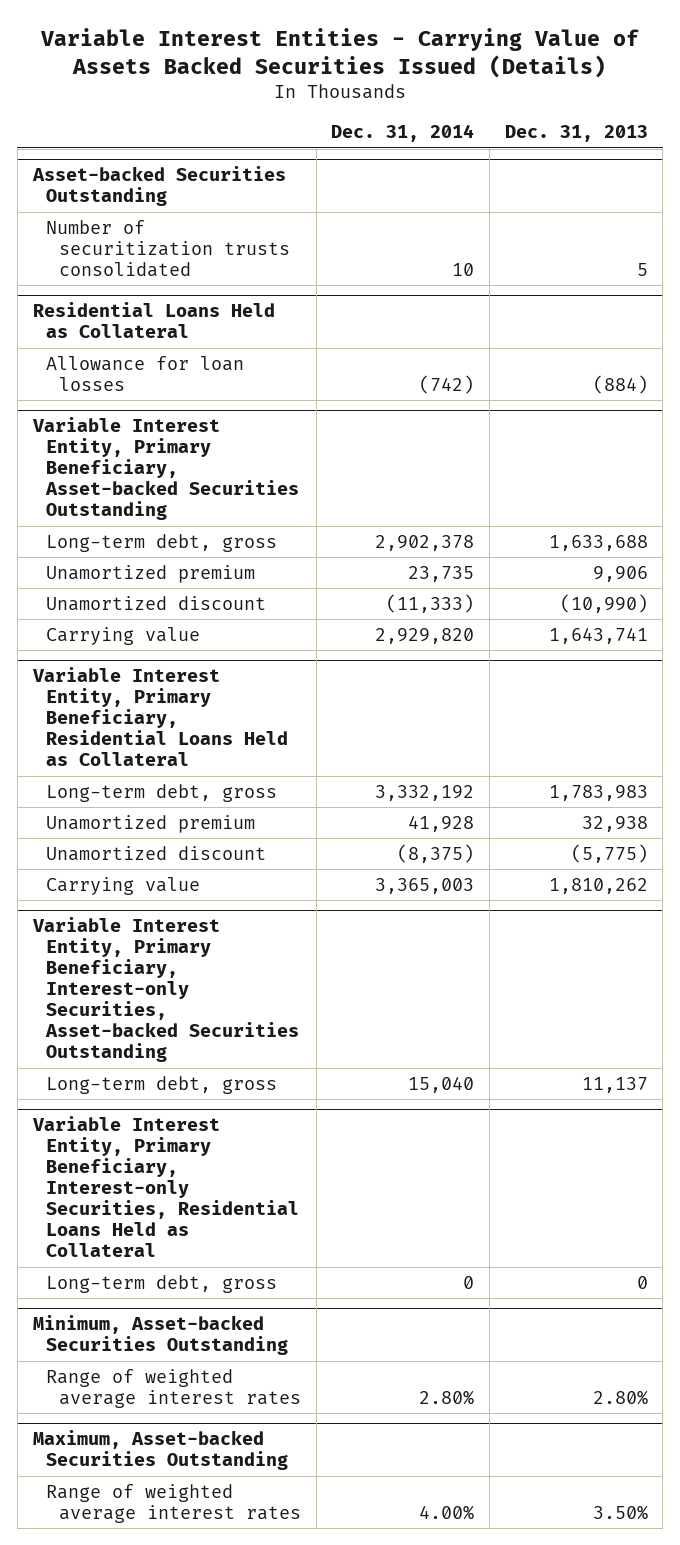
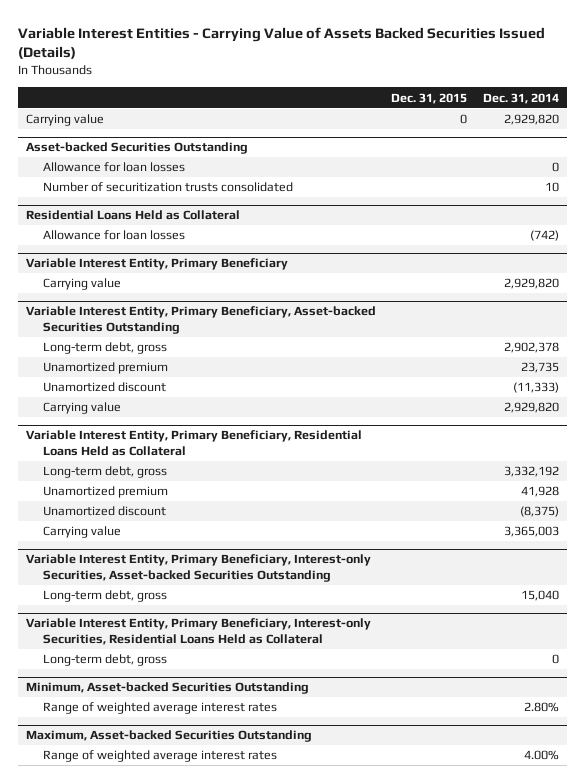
[504,125,648,143] Dec. 31, 2013 -> none
none -> [391,92,468,104] Dec. 31, 2015
none -> [25,114,104,127] Carrying value
none -> [43,162,186,173] Allowance for loan losses
none -> [25,258,288,271] Variable Interest Entity, Primary Beneficiary
none -> [43,278,122,291] Carrying value

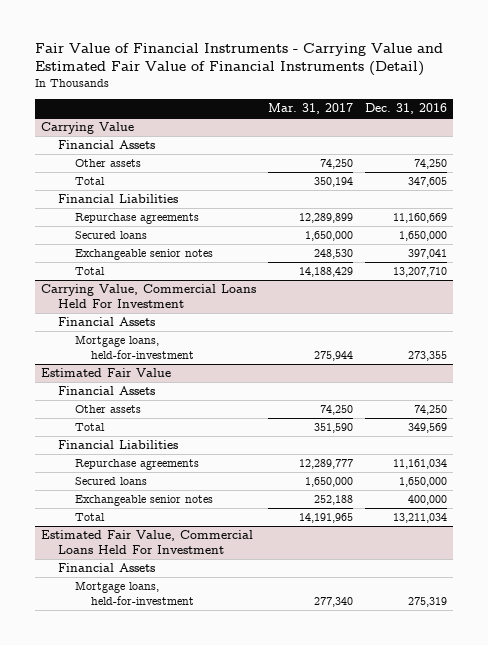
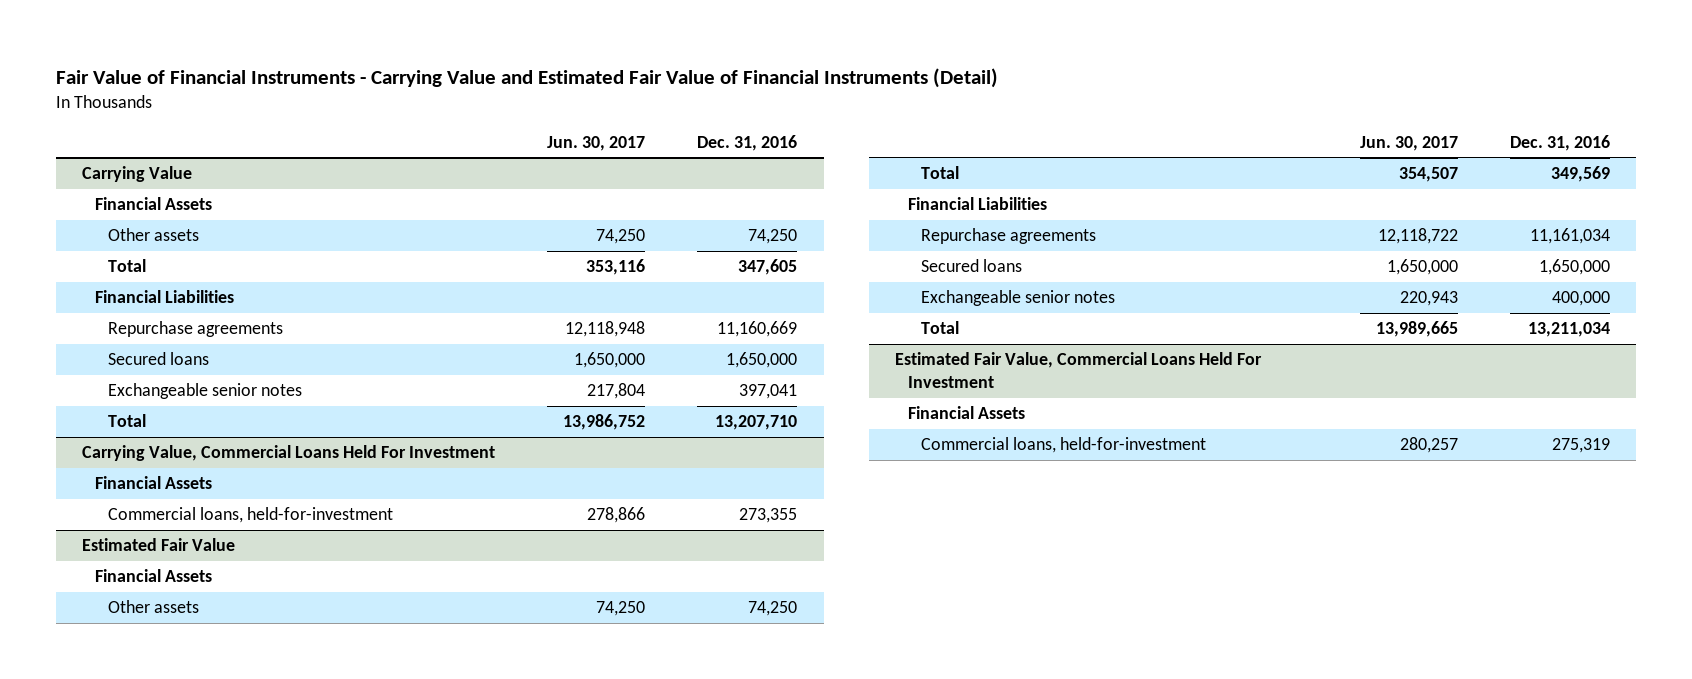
[268,103,354,115] Mar. 31, 2017 -> none
none -> [547,135,646,151] Jun. 30, 2017
[74,335,195,359] Mortgage loans, held-for-investment -> [108,507,394,524] Commercial loans, held-for-investment
[74,581,195,605] Mortgage loans, held-for-investment -> [920,437,1206,454] Commercial loans, held-for-investment

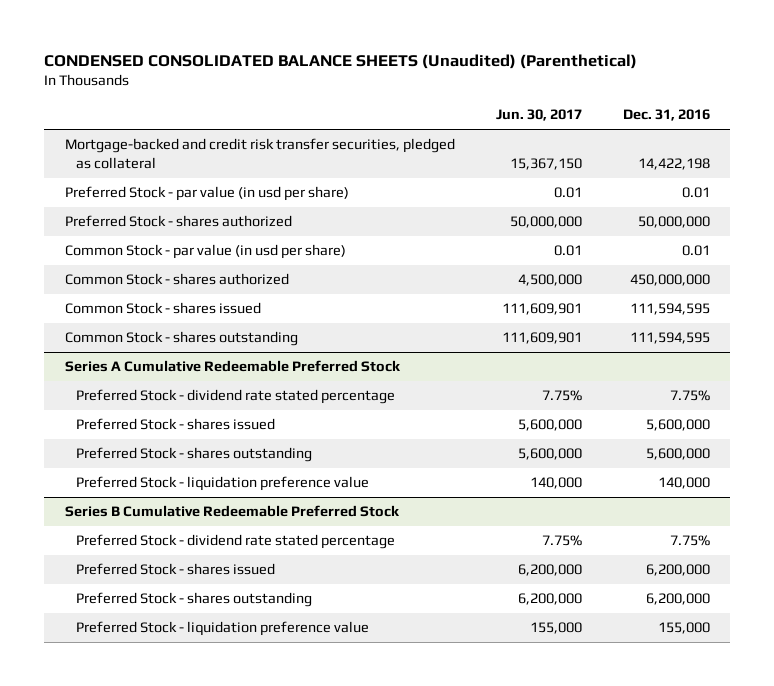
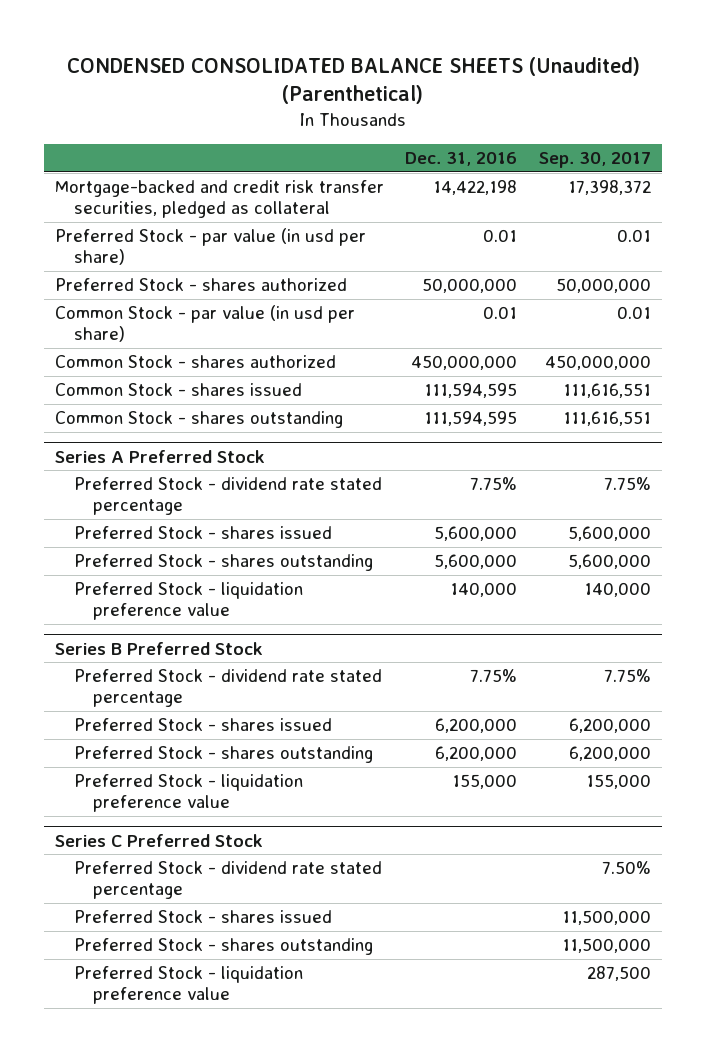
[495,109,582,122] Jun. 30, 2017 -> none
none -> [538,152,651,169] Sep. 30, 2017
[64,360,401,373] Series A Cumulative Redeemable Preferred Stock -> [54,449,265,463] Series A Preferred Stock
[64,505,400,518] Series B Cumulative Redeemable Preferred Stock -> [54,641,263,655] Series B Preferred Stock
none -> [54,833,263,847] Series C Preferred Stock
none -> [73,861,382,900] Preferred Stock - dividend rate stated percentage
none -> [73,910,332,924] Preferred Stock - shares issued
none -> [73,938,373,956] Preferred Stock - shares outstanding
none -> [73,966,303,1005] Preferred Stock - liquidation preference value

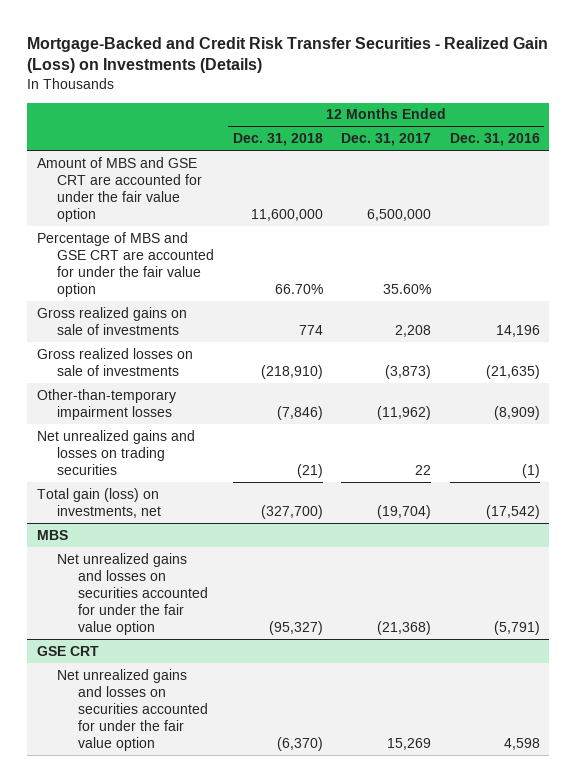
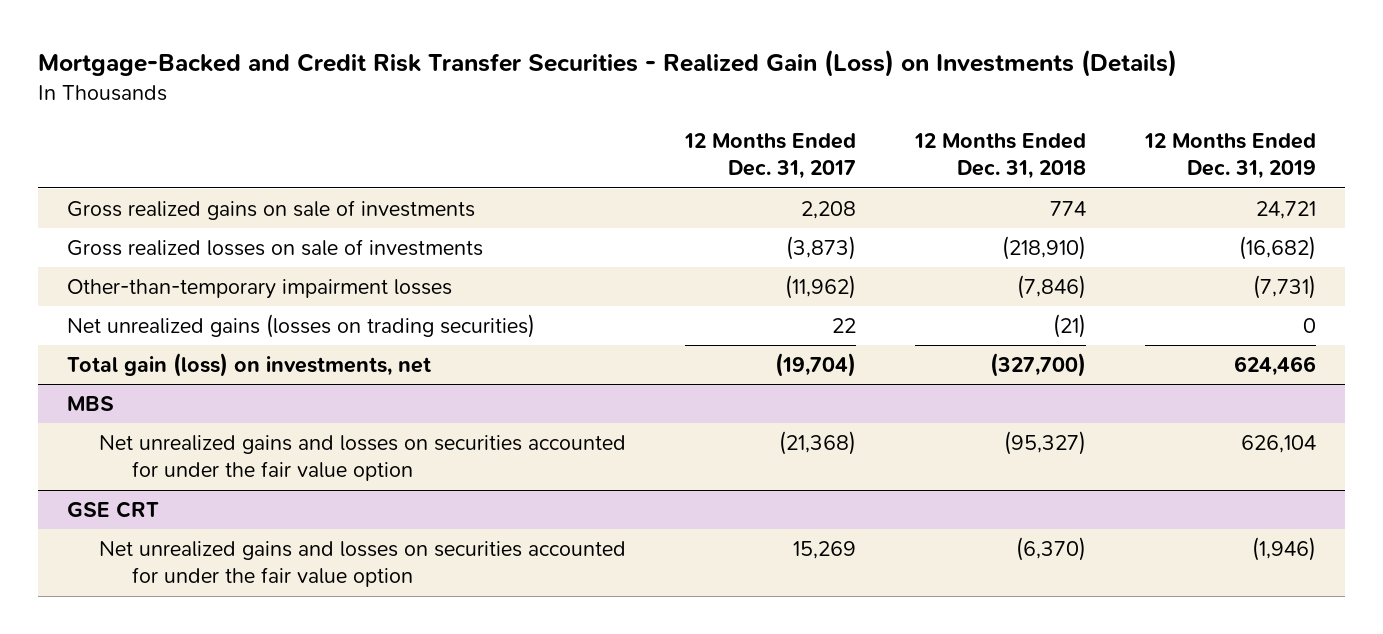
[449,133,540,147] Dec. 31, 2016 -> none
none -> [1143,133,1316,180] 12 Months Ended Dec. 31, 2019
[36,156,203,223] Amount of MBS and GSE CRT are accounted for under the fair value option -> none
[36,231,215,298] Percentage of MBS and GSE CRT are accounted for under the fair value option -> none
[36,429,195,475] Net unrealized gains and losses on trading securities -> [67,313,536,338] Net unrealized gains (losses on trading securities)

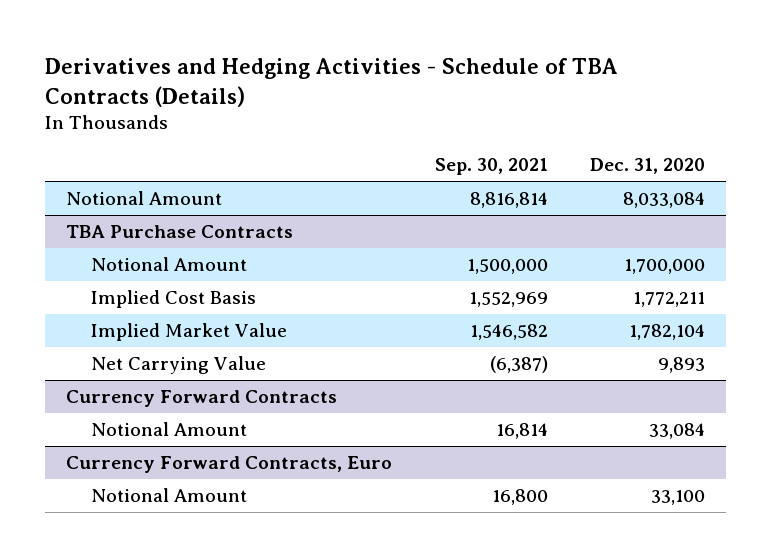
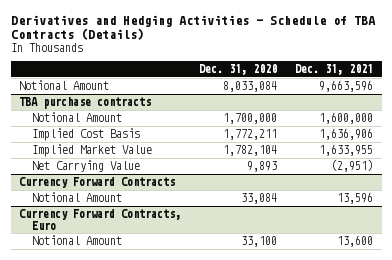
[434,158,548,176] Sep. 30, 2021 -> none
none -> [294,64,373,76] Dec. 31, 2021
[66,224,294,238] TBA Purchase Contracts -> [19,97,152,110] TBA purchase contracts

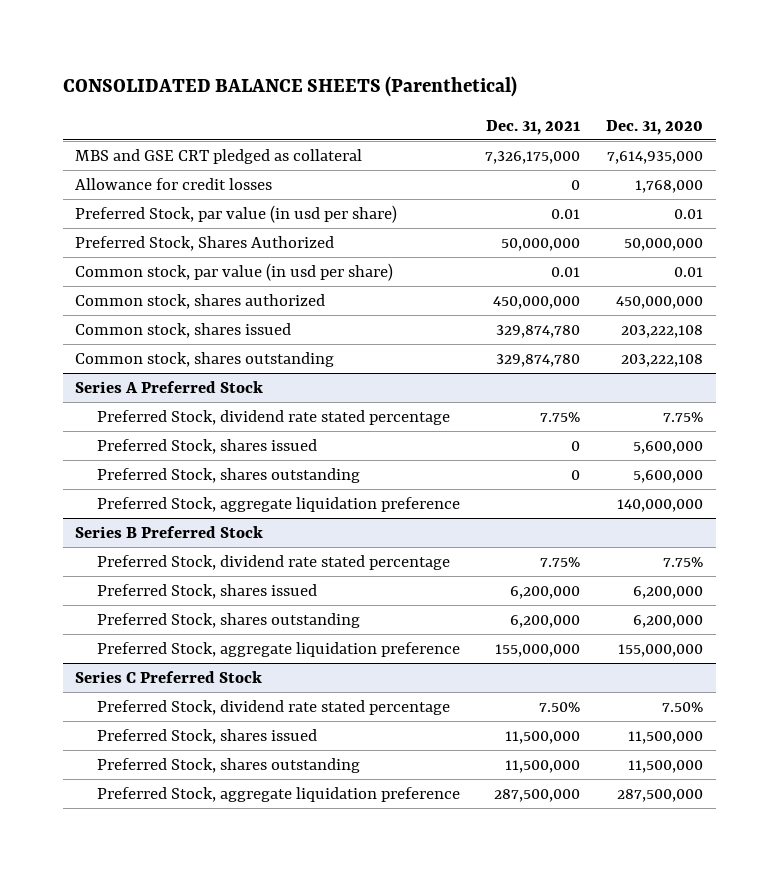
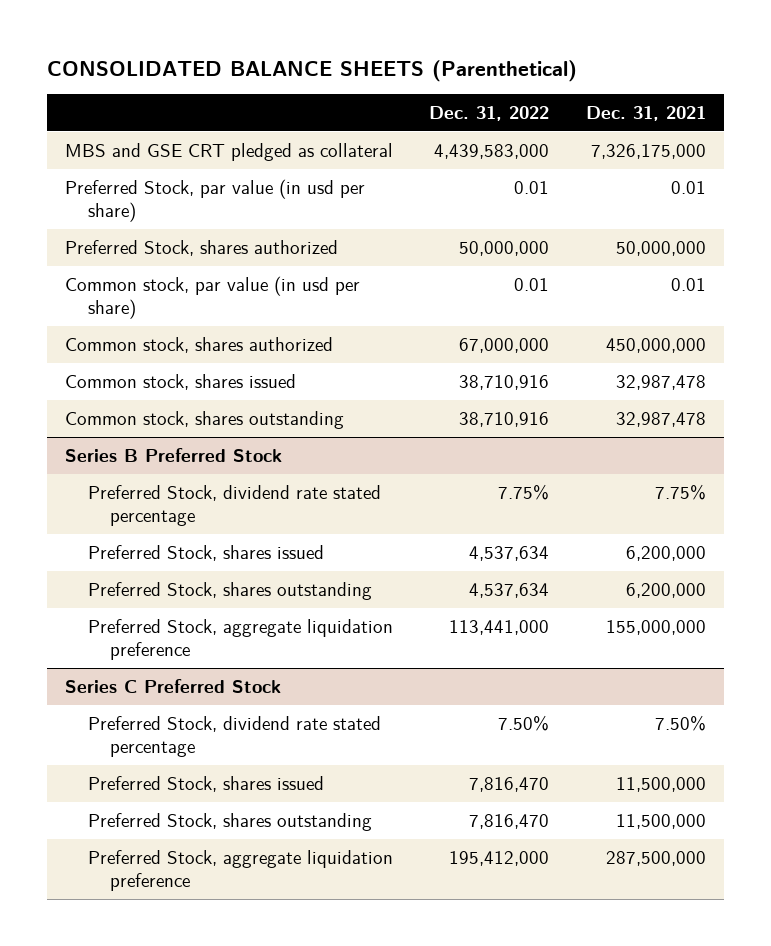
[606,119,704,135] Dec. 31, 2020 -> none
none -> [429,105,550,121] Dec. 31, 2022
[75,177,273,190] Allowance for credit losses -> none
[75,235,335,251] Preferred Stock, Shares Authorized -> [65,239,339,256] Preferred Stock, shares authorized
[75,380,264,393] Series A Preferred Stock -> none
[96,409,450,425] Preferred Stock, dividend rate stated percentage -> none
[96,438,317,454] Preferred Stock, shares issued -> none
[96,467,360,483] Preferred Stock, shares outstanding -> none
[96,496,460,512] Preferred Stock, aggregate liquidation preference -> none
[496,324,581,338] 329,874,780 -> [615,374,706,390] 32,987,478
[496,353,581,367] 329,874,780 -> [615,411,706,427] 32,987,478

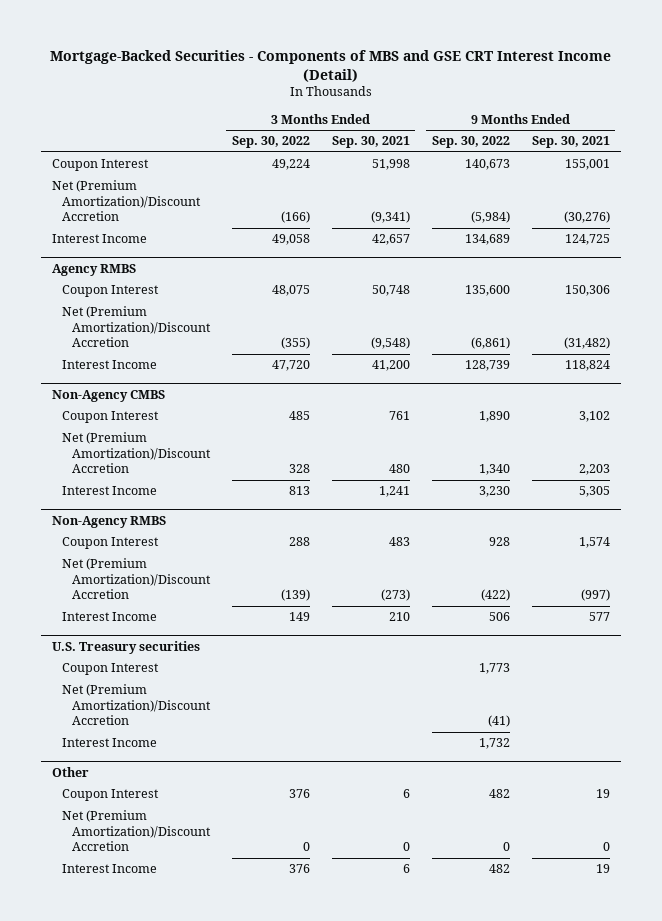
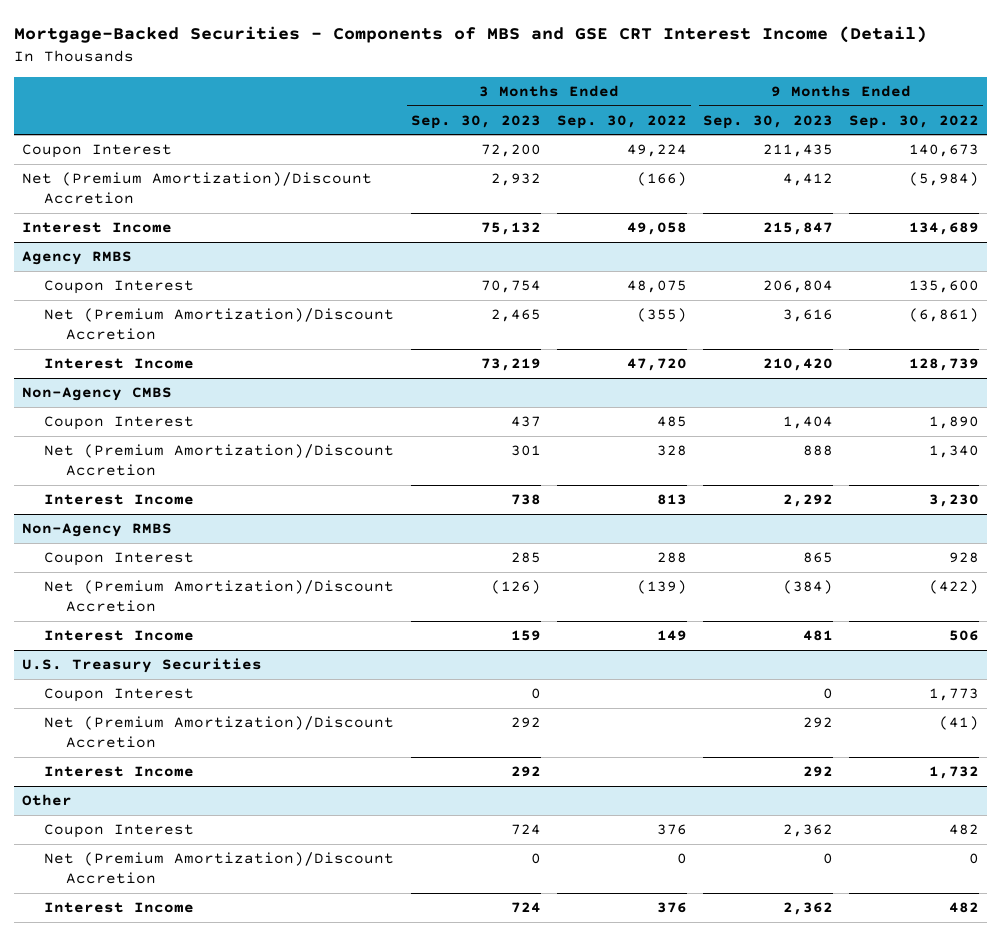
[331,136,410,149] Sep. 30, 2021 -> none
[531,136,610,149] Sep. 30, 2021 -> none
none -> [410,114,541,129] Sep. 30, 2023
none -> [702,114,833,129] Sep. 30, 2023
[52,640,201,654] U.S. Treasury securities -> [22,658,263,674] U.S. Treasury Securities

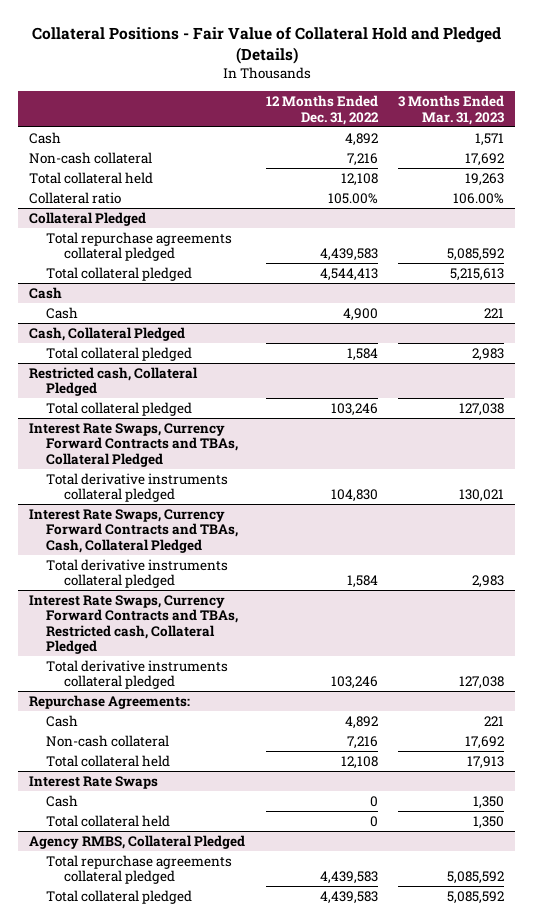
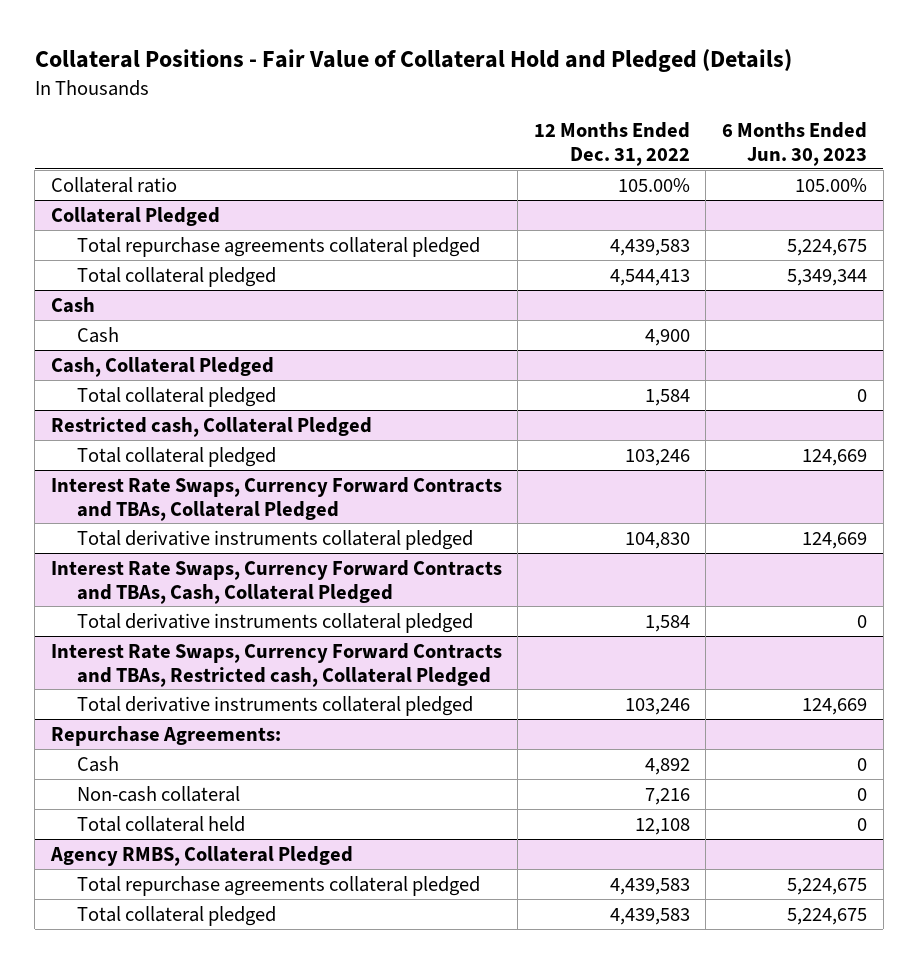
[398,95,505,125] 3 Months Ended Mar. 31, 2023 -> none
none -> [722,122,868,166] 6 Months Ended Jun. 30, 2023
[28,131,61,144] Cash -> none
[28,151,152,164] Non-cash collateral -> none
[28,171,153,184] Total collateral held -> none
[28,775,158,789] Interest Rate Swaps -> none
[46,794,79,807] Cash -> none
[46,814,171,827] Total collateral held -> none

